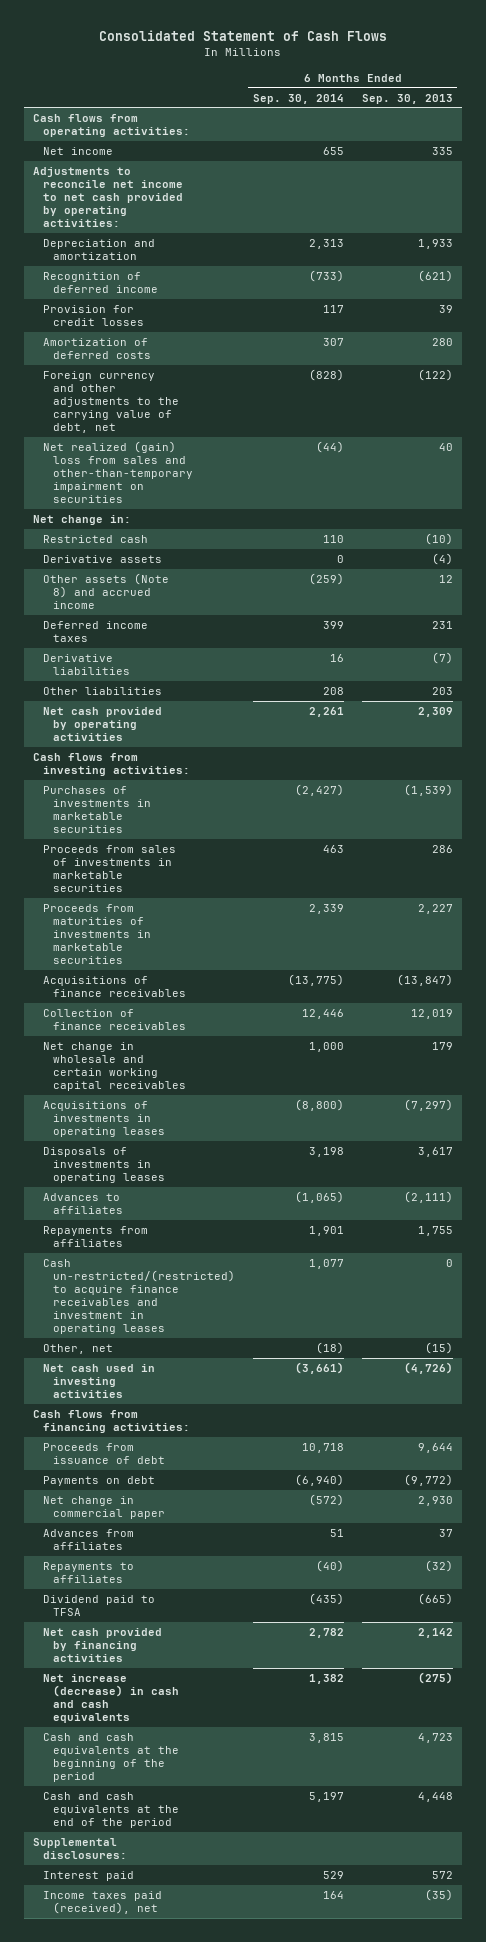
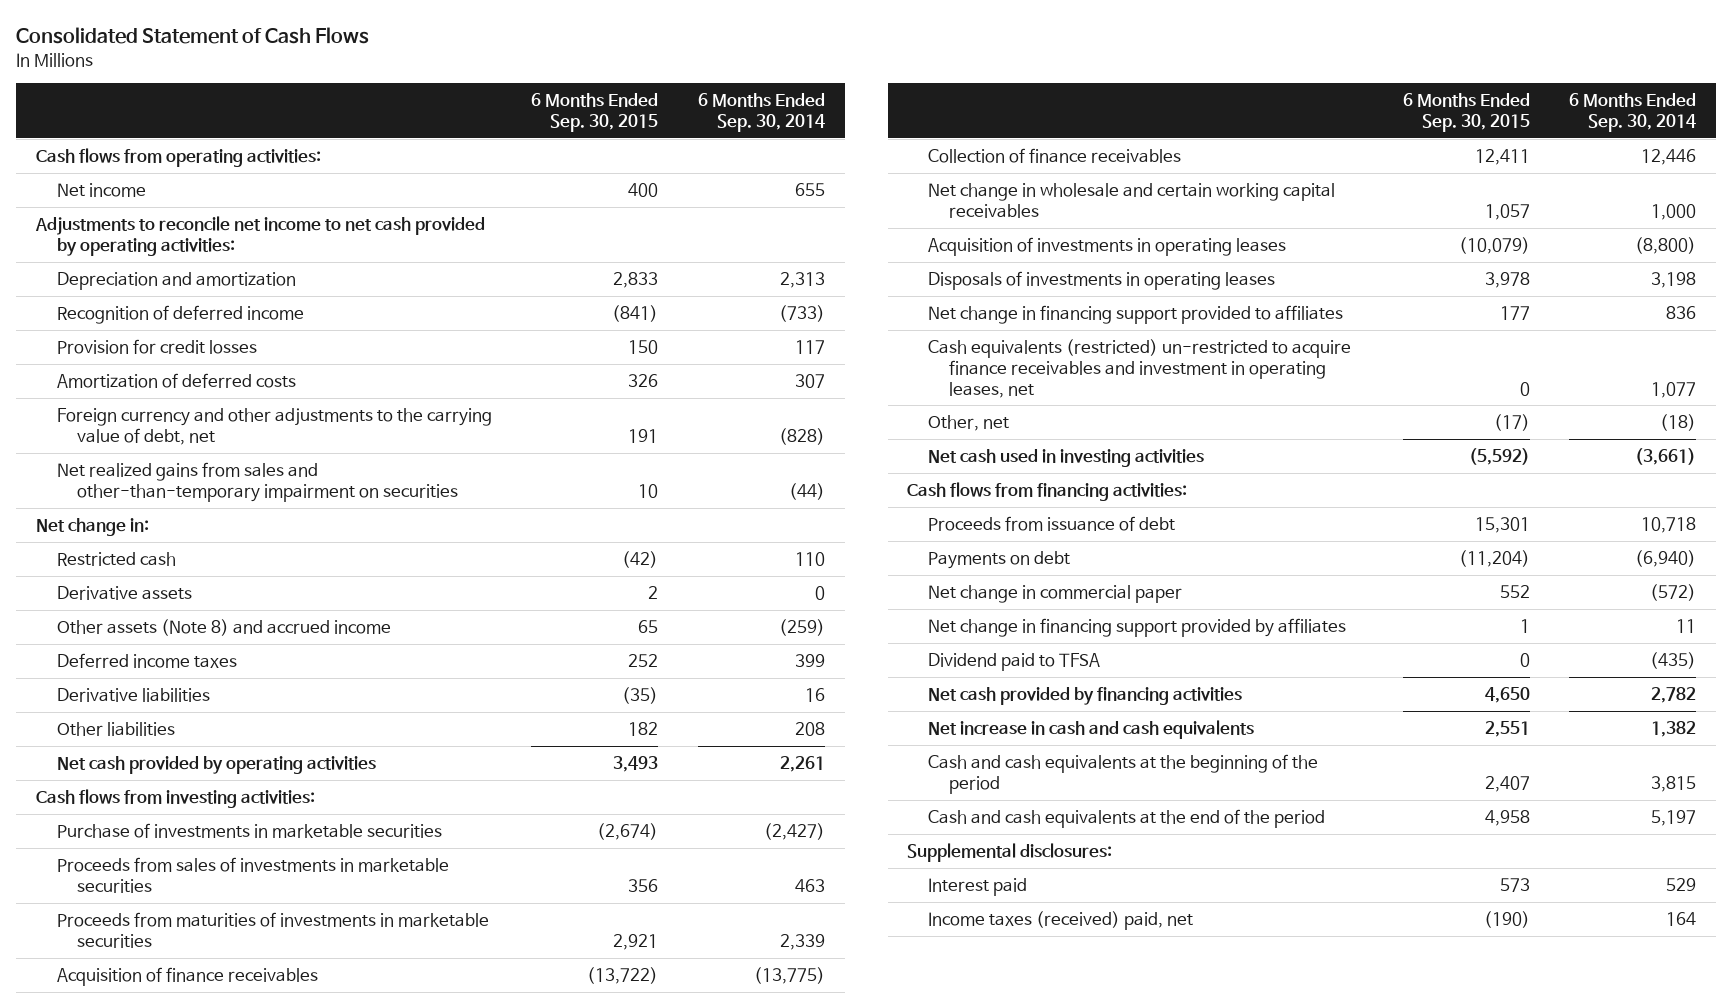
[361,93,453,104] Sep. 30, 2013 -> none
none -> [531,93,659,133] 6 Months Ended Sep. 30, 2015
[42,441,193,503] Net realized (gain) loss from sales and other-than-temporary impairment on securities -> [56,462,459,502] Net realized gains from sales and other-than-temporary impairment on securities
[42,786,151,833] Purchases of investments in marketable securities -> [56,823,442,839] Purchase of investments in marketable securities
[42,976,186,998] Acquisitions of finance receivables -> [56,967,318,987] Acquisition of finance receivables
[42,1101,165,1137] Acquisitions of investments in operating leases -> [927,237,1286,257] Acquisition of investments in operating leases
[42,1193,123,1215] Advances to affiliates -> none
[42,1226,148,1248] Repayments from affiliates -> none
none -> [927,305,1343,325] Net change in financing support provided to affiliates
[42,1259,235,1334] Cash un-restricted/(restricted) to acquire finance receivables and investment in operating leases -> [927,339,1351,398] Cash equivalents (restricted) un-restricted to acquire finance receivables and investment in operating leases, net
[42,1529,134,1551] Advances from affiliates -> none
[42,1562,134,1584] Repayments to affiliates -> none
none -> [927,618,1346,638] Net change in financing support provided by affiliates
[42,1674,179,1723] Net increase (decrease) in cash and cash equivalents -> [927,720,1254,740] Net increase in cash and cash equivalents
[42,1891,162,1915] Income taxes paid (received), net -> [927,911,1193,931] Income taxes (received) paid, net

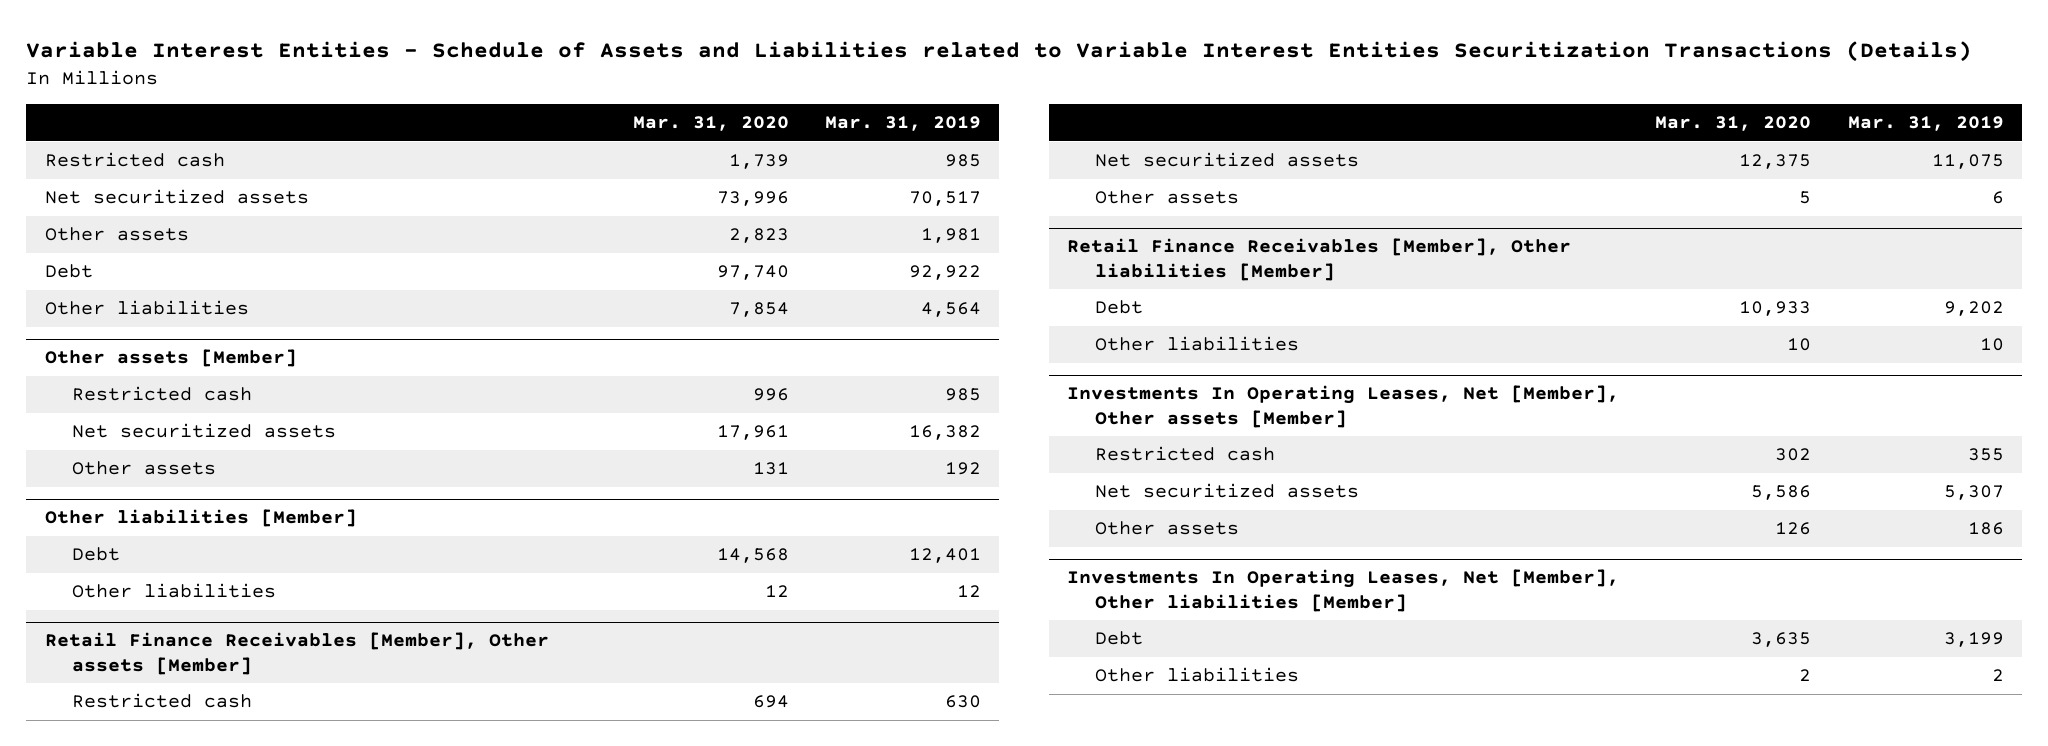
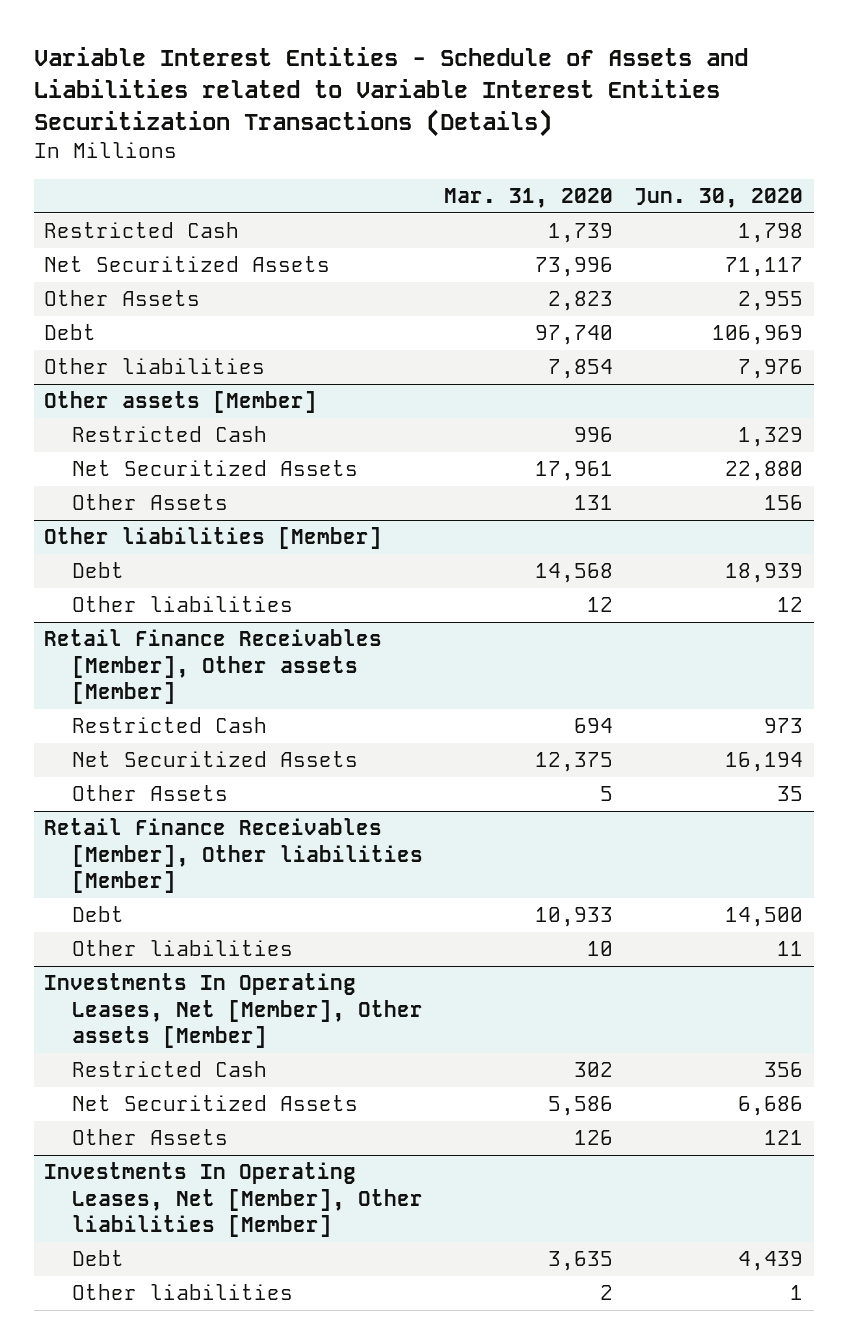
[825,116,982,132] Mar. 31, 2019 -> none
none -> [634,188,804,209] Jun. 30, 2020
[44,152,225,168] Restricted cash -> [44,222,240,239] Restricted Cash
[44,189,309,205] Net securitized assets -> [44,256,331,273] Net Securitized Assets
[44,227,189,242] Other assets -> [44,290,201,307] Other Assets
[72,386,253,402] Restricted cash -> [72,426,268,443] Restricted Cash
[72,423,337,439] Net securitized assets -> [72,460,359,477] Net Securitized Assets
[72,461,217,476] Other assets -> [72,494,229,511] Other Assets
[72,693,253,709] Restricted cash -> [72,717,268,734] Restricted Cash
[1094,152,1359,168] Net securitized assets -> [72,751,359,768] Net Securitized Assets
[1094,190,1239,205] Other assets -> [72,785,229,802] Other Assets
[1094,446,1275,462] Restricted cash -> [72,1061,268,1078] Restricted Cash
[1094,483,1359,499] Net securitized assets -> [72,1095,359,1112] Net Securitized Assets
[1094,521,1239,536] Other assets -> [72,1129,229,1146] Other Assets

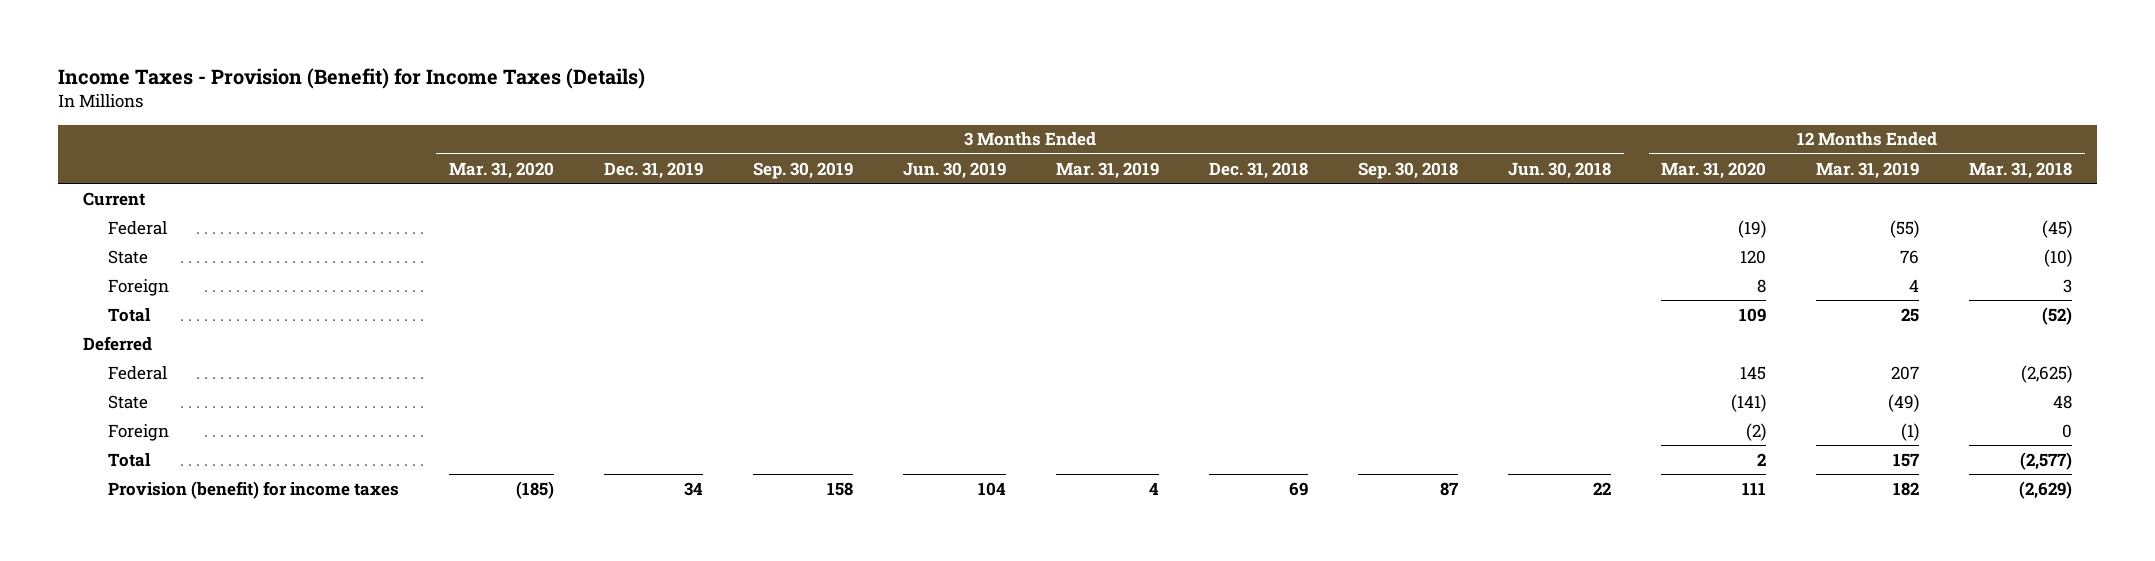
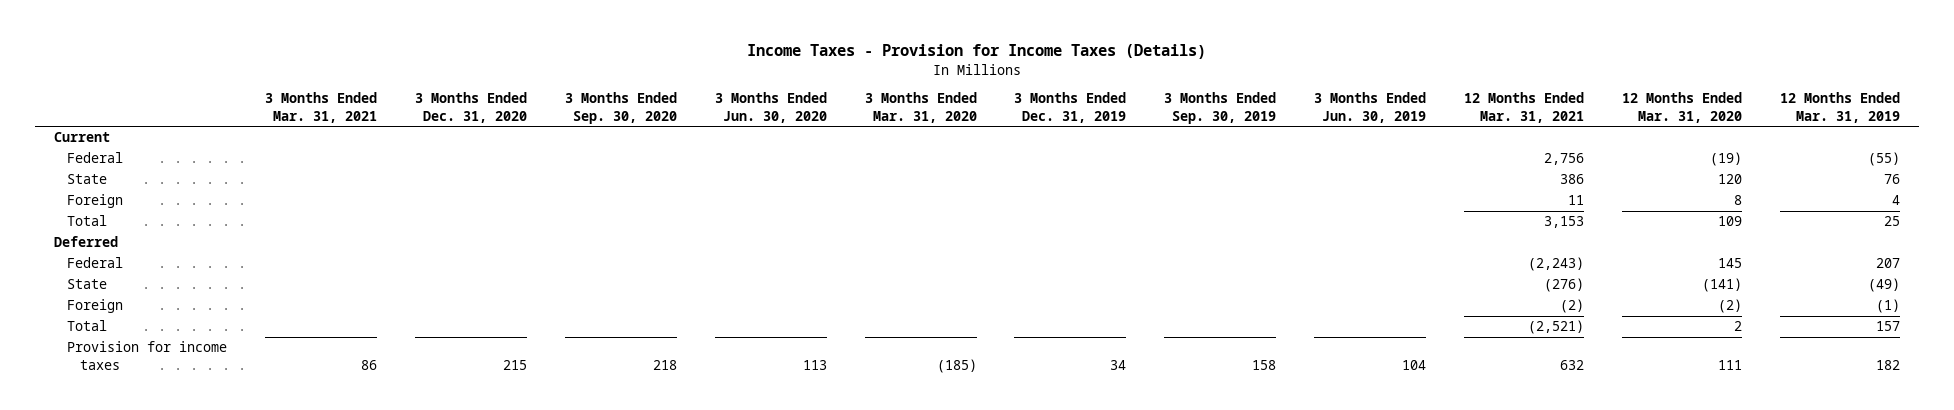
[57,68,645,90] Income Taxes - Provision (Benefit) for Income Taxes (Details) -> [747,44,1207,60] Income Taxes - Provision for Income Taxes (Details)
[1056,161,1160,179] Mar. 31, 2019 -> none
[1209,161,1309,179] Dec. 31, 2018 -> none
[1358,161,1459,179] Sep. 30, 2018 -> none
[1508,161,1612,179] Jun. 30, 2018 -> none
[1969,161,2073,179] Mar. 31, 2018 -> none
none -> [265,92,378,123] 3 Months Ended Mar. 31, 2021
none -> [415,92,528,123] 3 Months Ended Dec. 31, 2020
none -> [564,92,677,124] 3 Months Ended Sep. 30, 2020
none -> [714,92,827,123] 3 Months Ended Jun. 30, 2020
none -> [1463,92,1584,123] 12 Months Ended Mar. 31, 2021
[107,480,399,499] Provision (benefit) for income taxes -> [67,341,228,370] Provision for income taxes

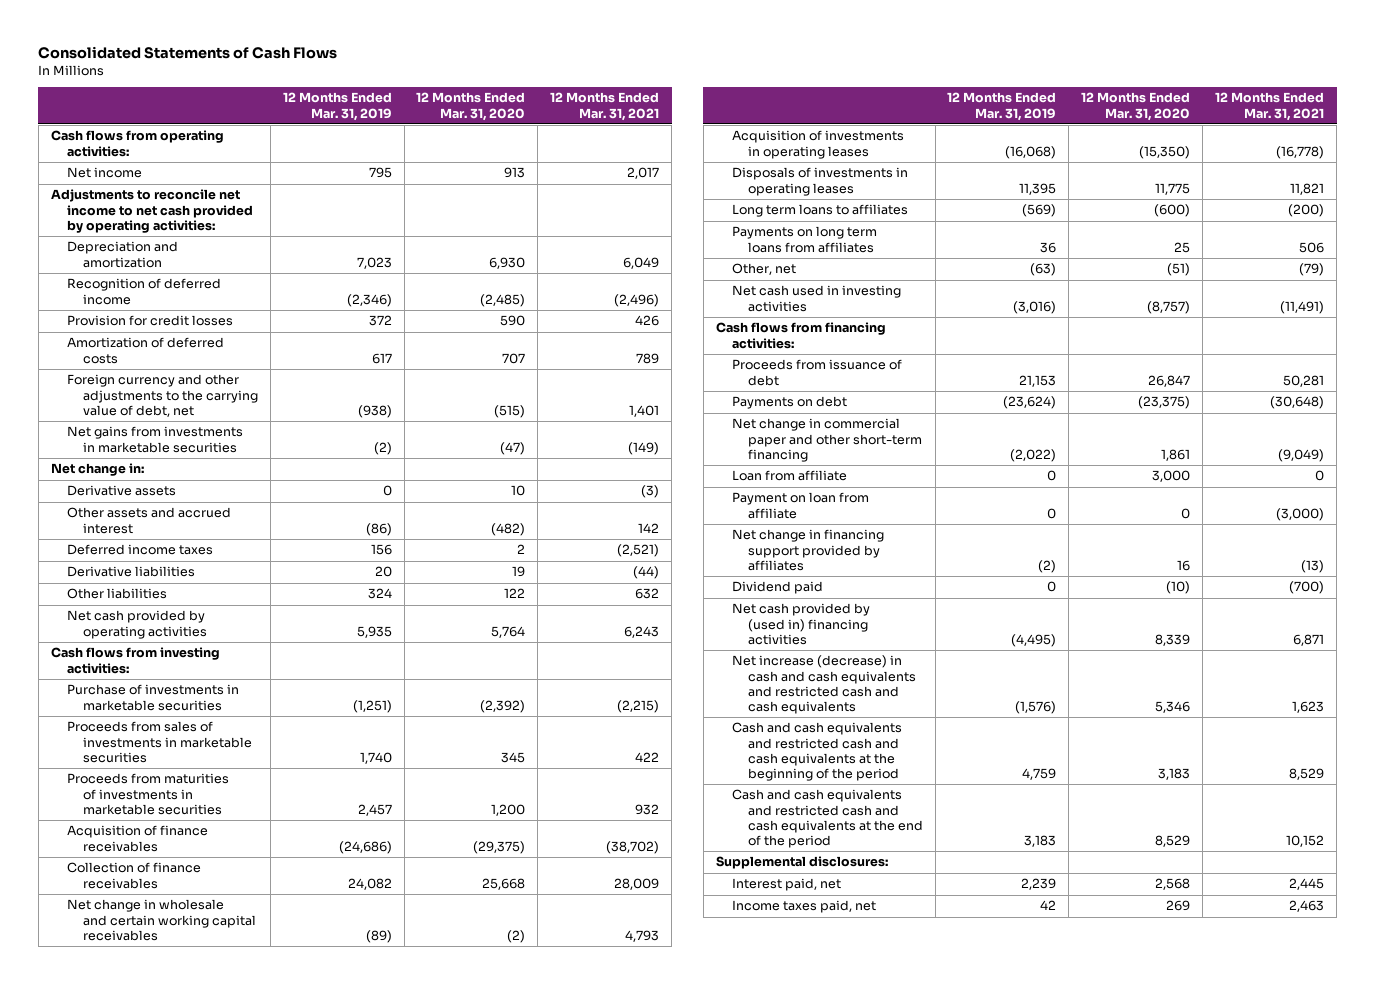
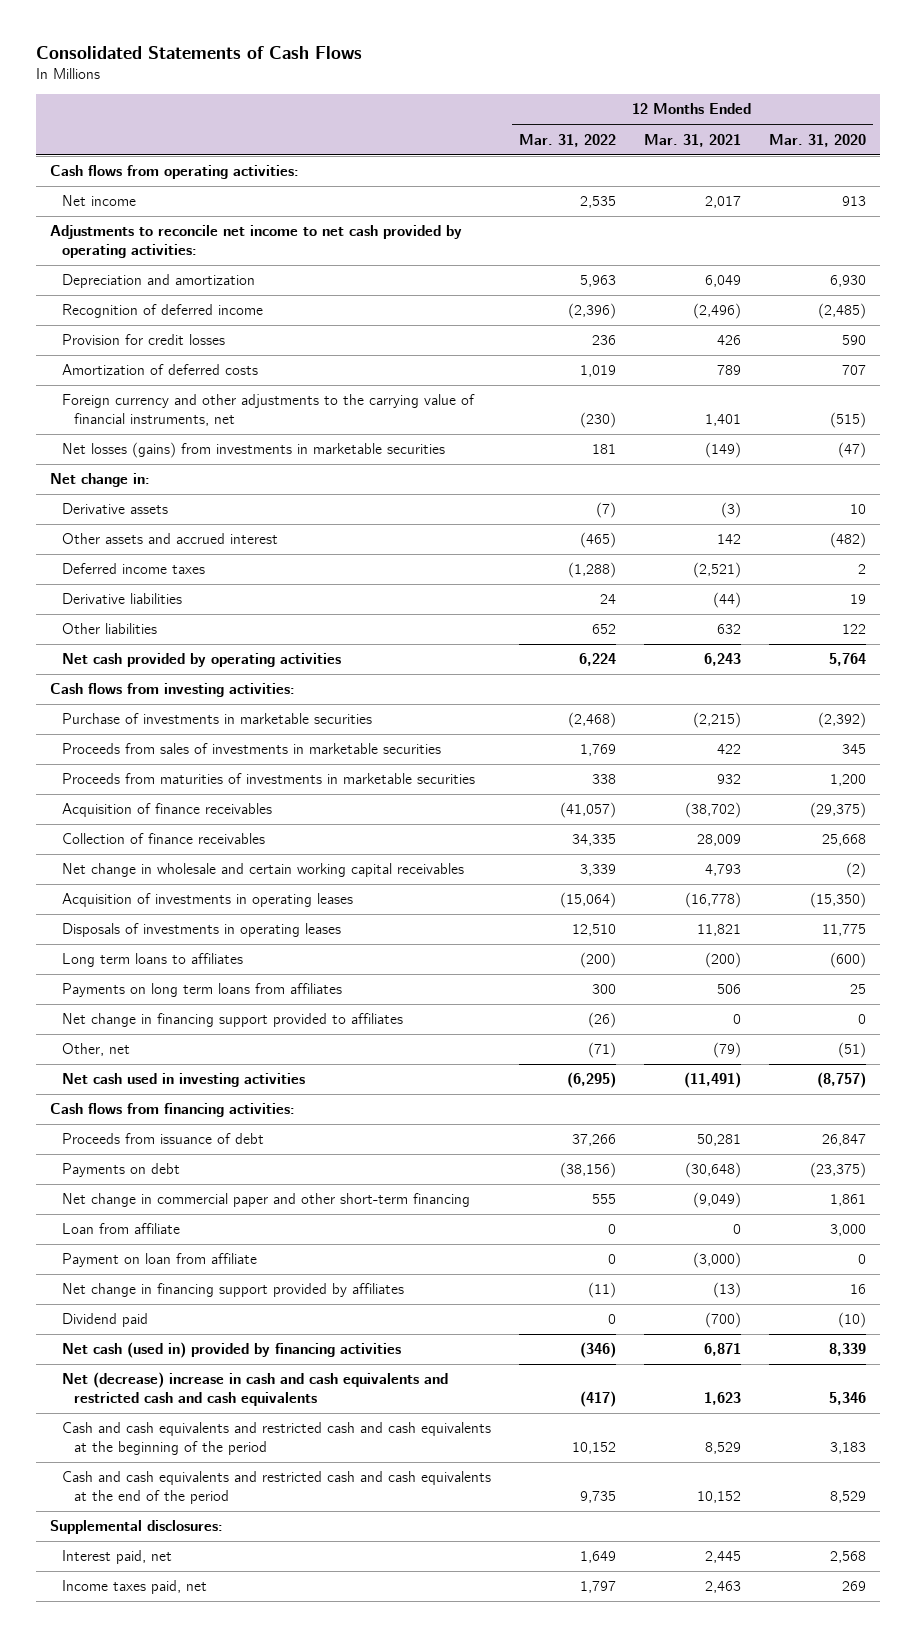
[282,92,392,121] 12 Months Ended Mar. 31, 2019 -> none
none -> [518,133,616,147] Mar. 31, 2022
[66,374,258,417] Foreign currency and other adjustments to the carrying value of debt, net -> [61,394,475,427] Foreign currency and other adjustments to the carrying value of financial instruments, net
[66,426,243,453] Net gains from investments in marketable securities -> [61,442,445,459] Net losses (gains) from investments in marketable securities
none -> [61,1013,403,1028] Net change in financing support provided to affiliates
[731,603,870,645] Net cash provided by (used in) financing activities -> [61,1342,401,1359] Net cash (used in) provided by financing activities
[731,655,916,714] Net increase (decrease) in cash and cash equivalents and restricted cash and cash equivalents -> [61,1372,448,1407] Net (decrease) increase in cash and cash equivalents and restricted cash and cash equivalents

